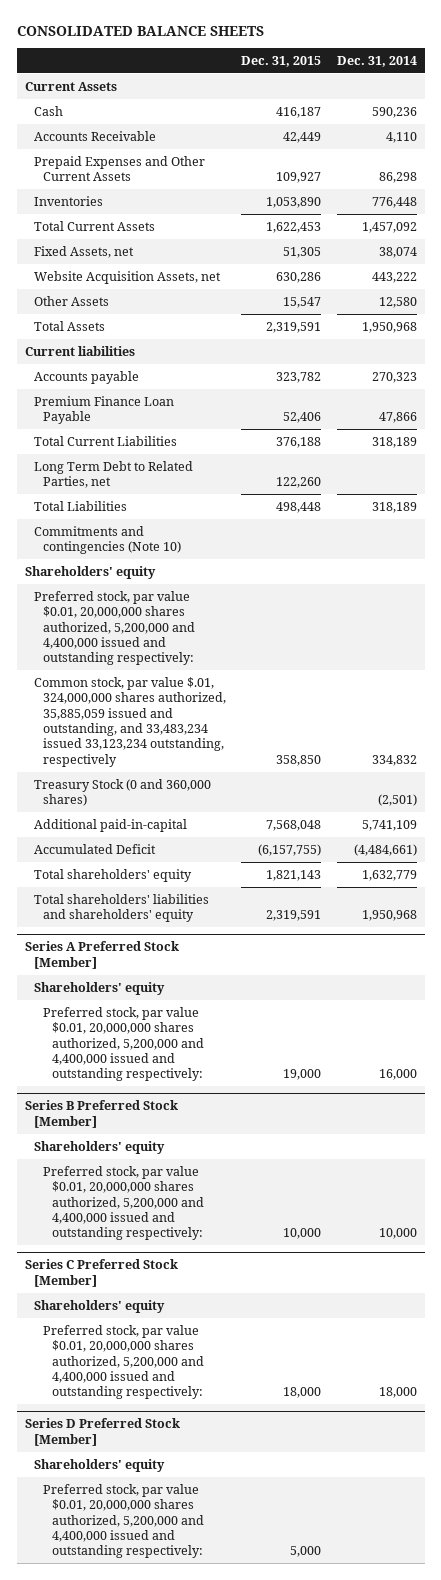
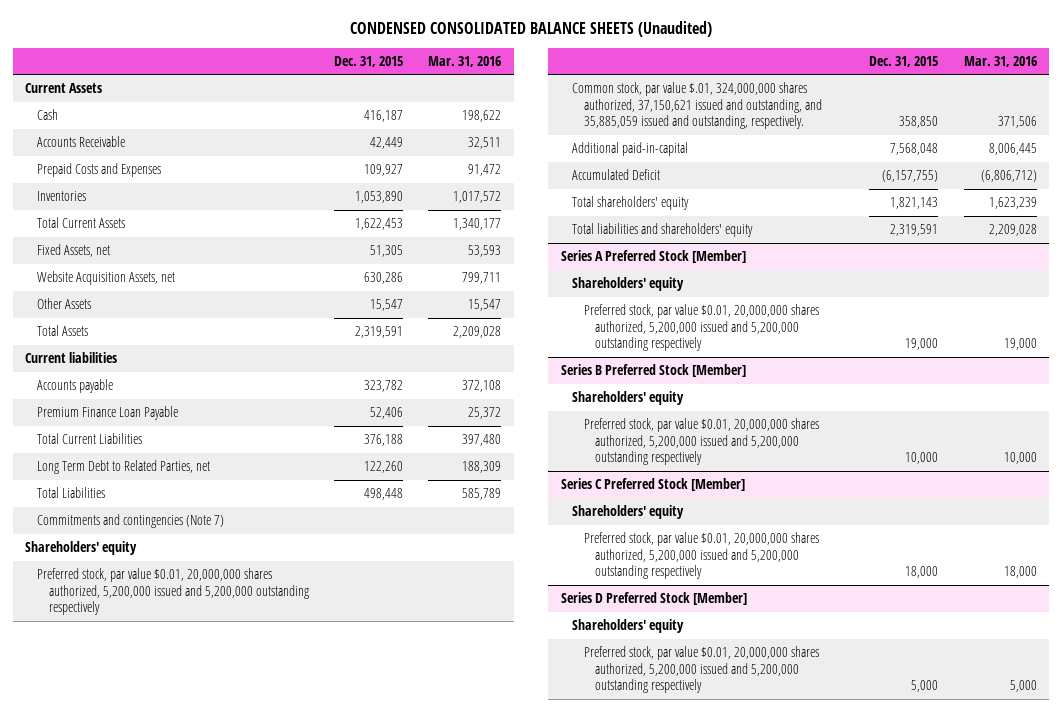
[16,25,264,36] CONSOLIDATED BALANCE SHEETS -> [350,21,713,38] CONDENSED CONSOLIDATED BALANCE SHEETS (Unaudited)
[336,55,417,67] Dec. 31, 2014 -> none
none -> [428,55,502,67] Mar. 31, 2016
[33,155,205,182] Prepaid Expenses and Other Current Assets -> [36,163,161,178] Prepaid Costs and Expenses
[33,525,181,555] Commitments and contingencies (Note 10) -> [36,514,224,529] Commitments and contingencies (Note 7)
[33,778,211,807] Treasury Stock (0 and 360,000 shares) -> none
[33,590,195,666] Preferred stock, par value $0.01, 20,000,000 shares authorized, 5,200,000 and 4,400,000 issued and outstanding respectively: -> [36,568,309,616] Preferred stock, par value $0.01, 20,000,000 shares authorized, 5,200,000 issued and 5,200,000 outstanding respectively
[33,676,226,767] Common stock, par value $.01, 324,000,000 shares authorized, 35,885,059 issued and outstanding, and 33,483,234 issued 33,123,234 outstanding, respectively -> [572,82,822,130] Common stock, par value $.01, 324,000,000 shares authorized, 37,150,621 issued and outstanding, and 35,885,059 issued and outstanding, respectively.
[33,893,209,923] Total shareholders' liabilities and shareholders' equity -> [572,223,754,238] Total liabilities and shareholders' equity
[42,1006,205,1082] Preferred stock, par value $0.01, 20,000,000 shares authorized, 5,200,000 and 4,400,000 issued and outstanding respectively: -> [583,304,819,352] Preferred stock, par value $0.01, 20,000,000 shares authorized, 5,200,000 issued and 5,200,000 outstanding respectively
[42,1165,205,1241] Preferred stock, par value $0.01, 20,000,000 shares authorized, 5,200,000 and 4,400,000 issued and outstanding respectively: -> [583,418,819,466] Preferred stock, par value $0.01, 20,000,000 shares authorized, 5,200,000 issued and 5,200,000 outstanding respectively
[42,1324,205,1400] Preferred stock, par value $0.01, 20,000,000 shares authorized, 5,200,000 and 4,400,000 issued and outstanding respectively: -> [583,532,819,580] Preferred stock, par value $0.01, 20,000,000 shares authorized, 5,200,000 issued and 5,200,000 outstanding respectively
[42,1483,205,1559] Preferred stock, par value $0.01, 20,000,000 shares authorized, 5,200,000 and 4,400,000 issued and outstanding respectively: -> [583,646,819,694] Preferred stock, par value $0.01, 20,000,000 shares authorized, 5,200,000 issued and 5,200,000 outstanding respectively

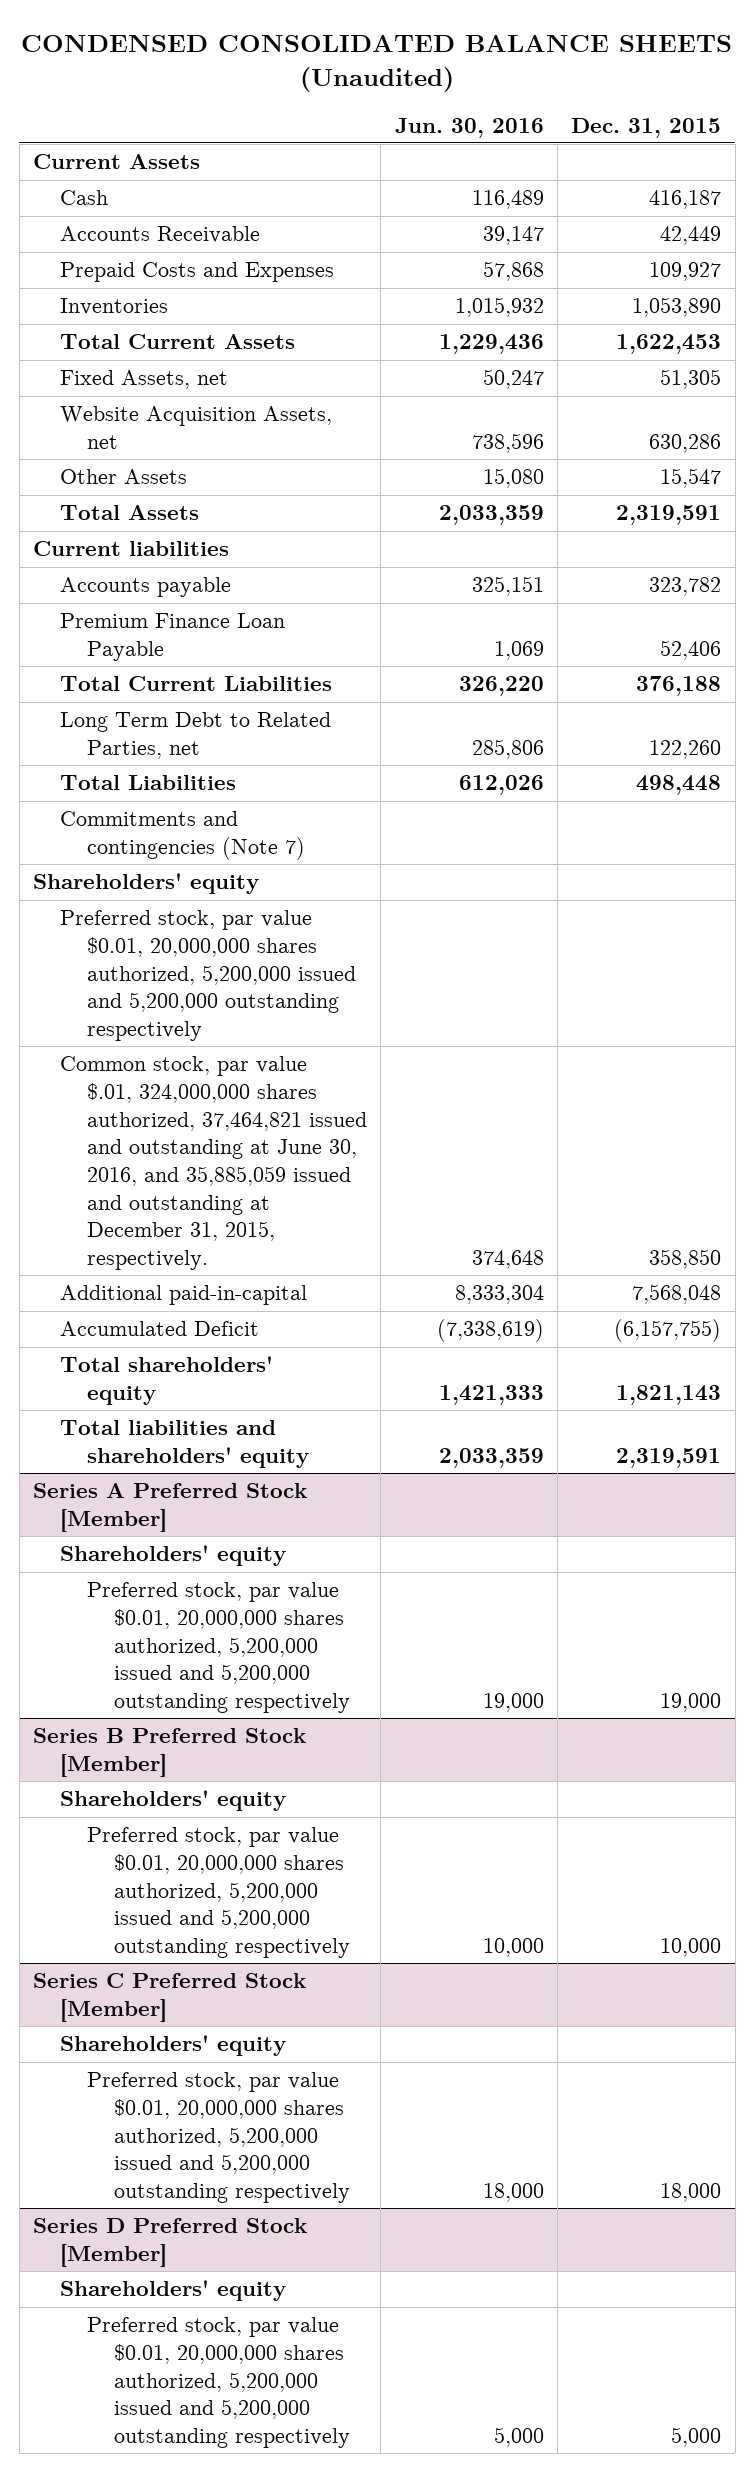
[428,55,502,67] Mar. 31, 2016 -> none
none -> [394,117,544,138] Jun. 30, 2016
[572,82,822,130] Common stock, par value $.01, 324,000,000 shares authorized, 37,150,621 issued and outstanding, and 35,885,059 issued and outstanding, respectively. -> [59,1056,367,1271] Common stock, par value $.01, 324,000,000 shares authorized, 37,464,821 issued and outstanding at June 30, 2016, and 35,885,059 issued and outstanding at December 31, 2015, respectively.

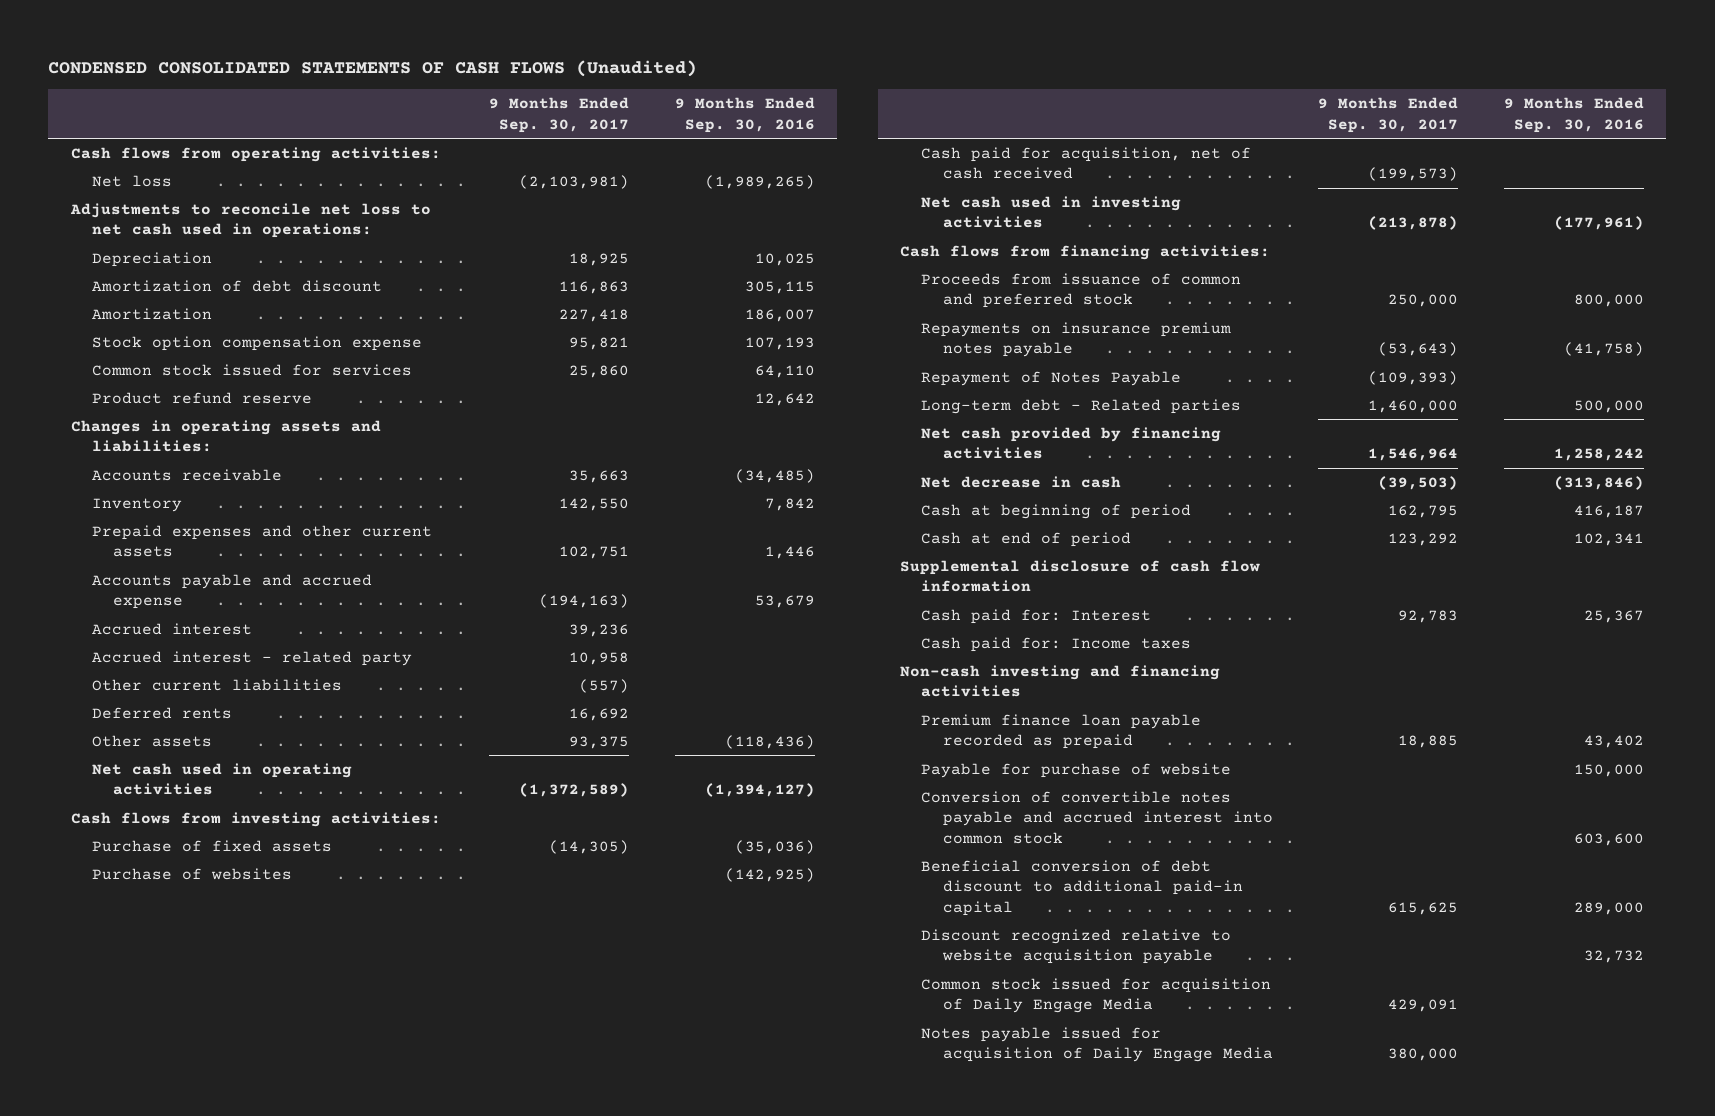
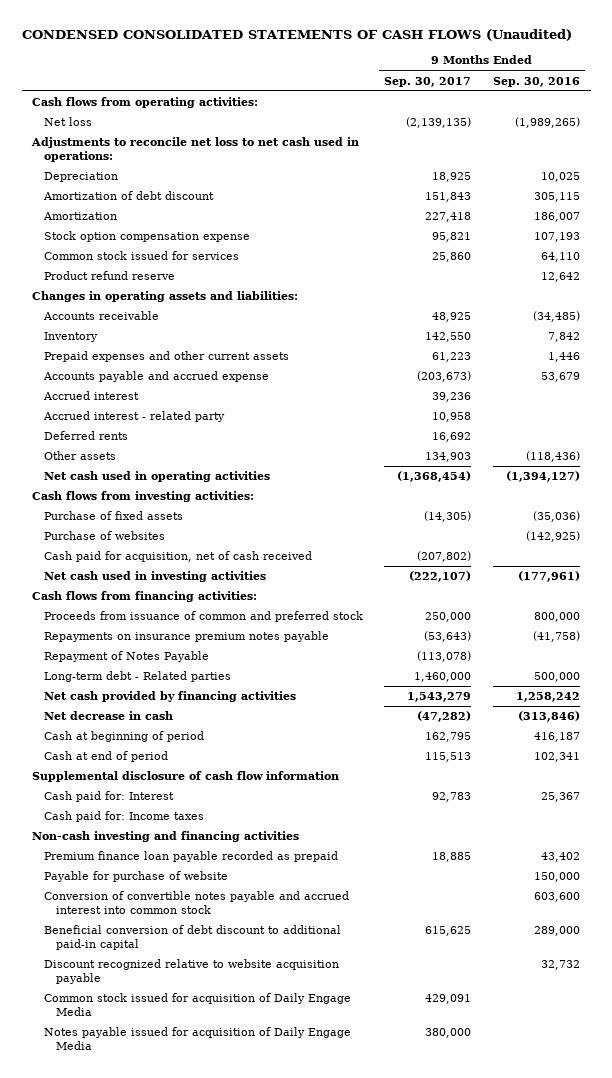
[519,174,630,189] (2,103,981) -> [406,117,472,129] (2,139,135)
[559,280,630,294] 116,863 -> [425,192,472,203] 151,843
[569,469,630,483] 35,663 -> [432,312,472,323] 48,925
[559,546,630,560] 102,751 -> [432,352,472,363] 61,223
[539,594,630,609] (194,163) -> [417,371,472,383] (203,673)
[92,678,343,691] Other current liabilities -> none
[569,735,630,749] 93,375 -> [425,452,472,463] 134,903
[519,783,630,798] (1,372,589) -> [397,471,472,483] (1,368,454)
[1368,167,1459,182] (199,573) -> [417,551,472,563] (207,802)
[1368,216,1459,231] (213,878) -> [409,571,472,583] (222,107)
[1368,370,1459,385] (109,393) -> [417,651,472,663] (113,078)
[1368,448,1459,462] 1,546,964 -> [407,692,472,703] 1,543,279
[1378,475,1459,490] (39,503) -> [417,711,472,723] (47,282)
[1388,532,1459,546] 123,292 -> [425,752,472,763] 115,513

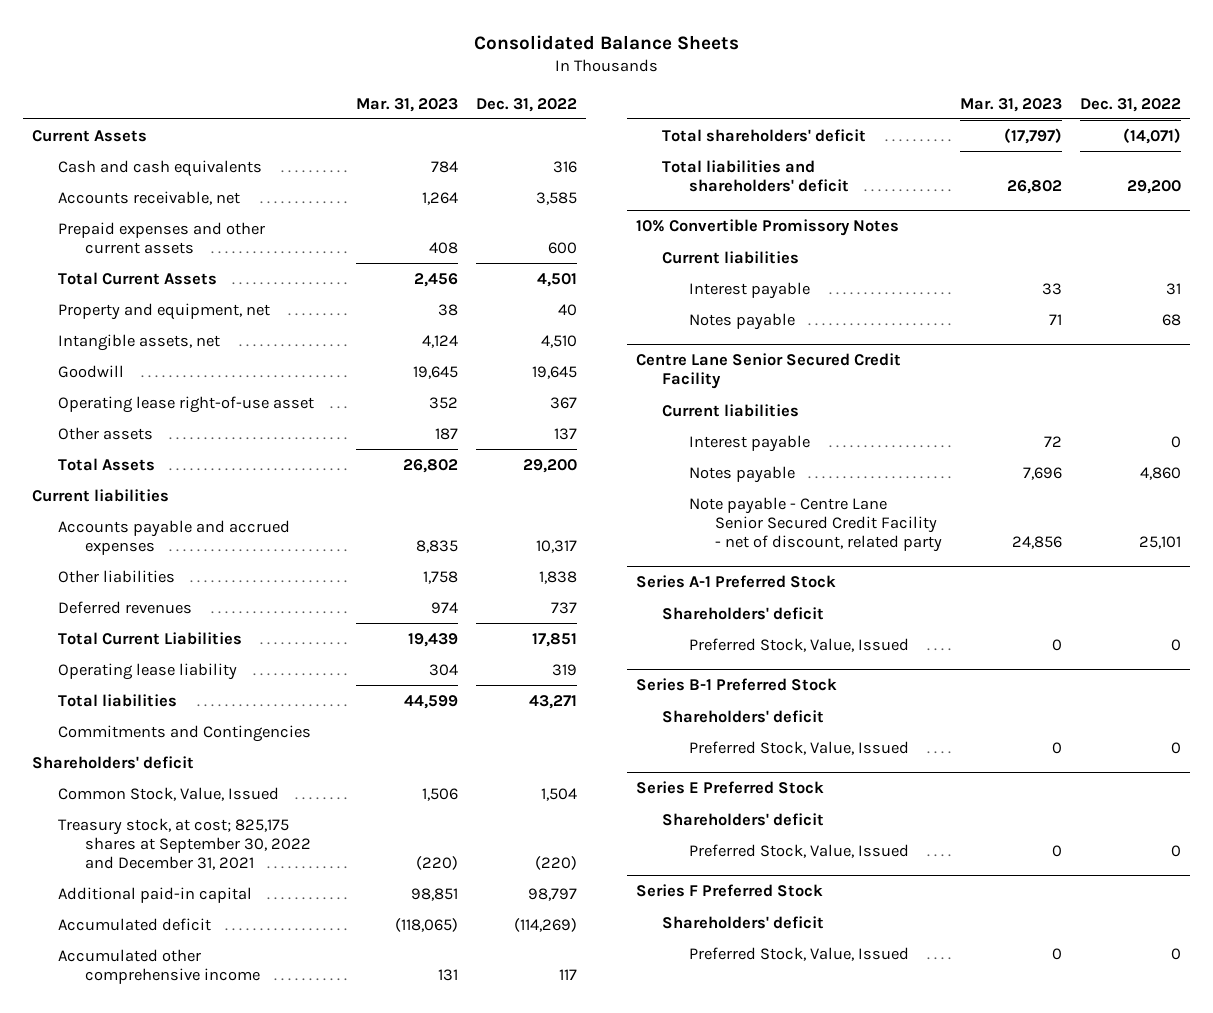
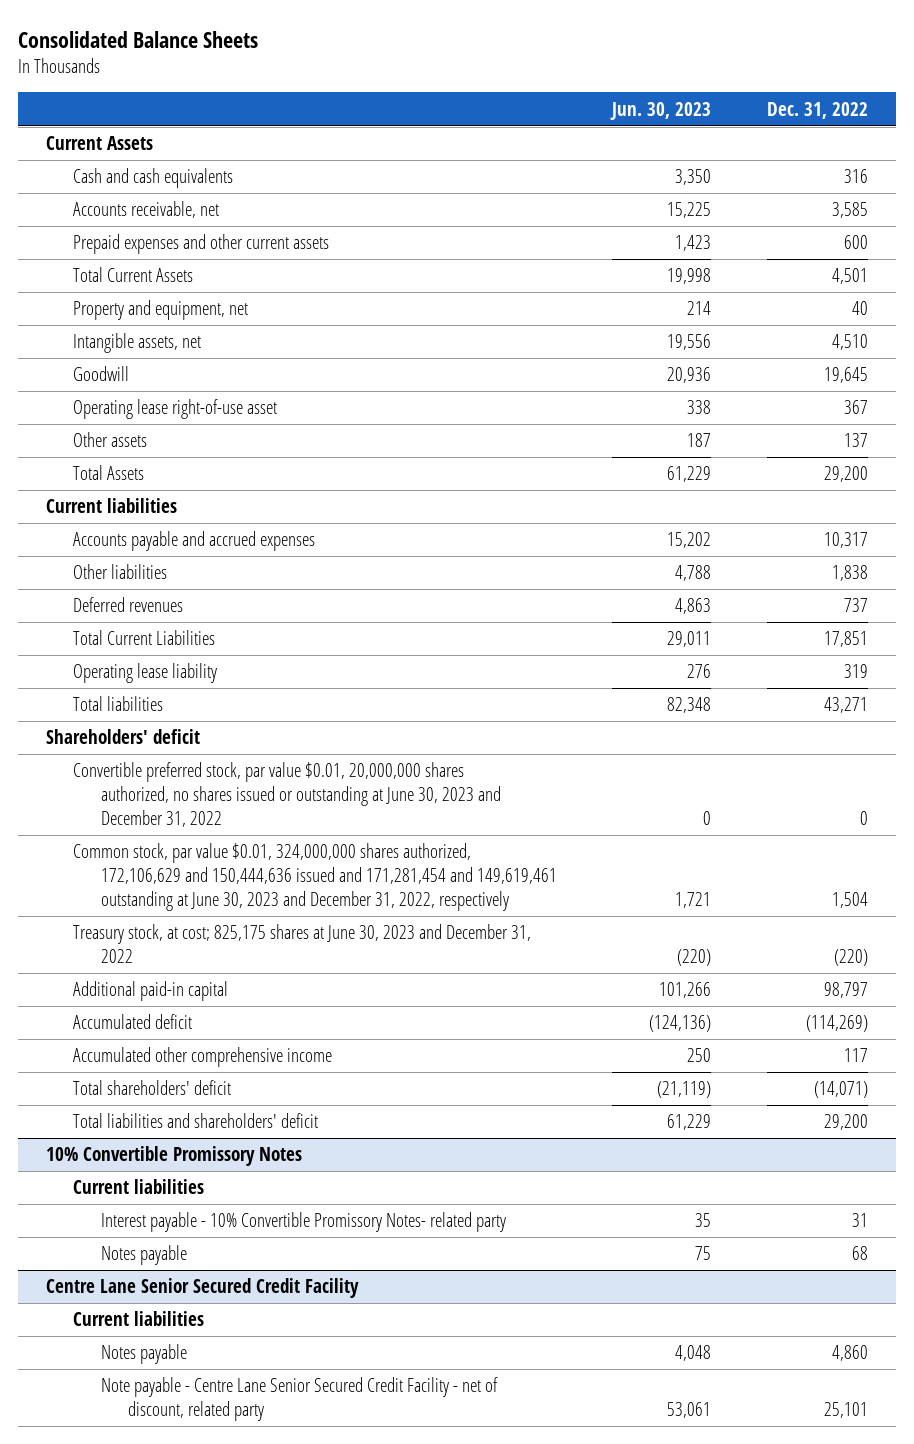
[355,97,458,112] Mar. 31, 2023 -> none
none -> [610,101,712,120] Jun. 30, 2023
[58,724,312,742] Commitments and Contingencies -> none
none -> [73,762,501,827] Convertible preferred stock, par value $0.01, 20,000,000 shares authorized, no shares issued or outstanding at June 30, 2023 and December 31, 2022
[58,786,280,801] Common Stock, Value, Issued -> [73,843,557,911] Common stock, par value $0.01, 324,000,000 shares authorized, 172,106,629 and 150,444,636 issued and 171,281,454 and 149,619,461 outstanding at June 30, 2023 and December 31, 2022, respectively
[58,817,311,870] Treasury stock, at cost; 825,175 shares at September 30, 2022 and December 31, 2021 -> [73,924,532,964] Treasury stock, at cost; 825,175 shares at June 30, 2023 and December 31, 2022
[688,281,810,299] Interest payable -> [100,1212,506,1233] Interest payable - 10% Convertible Promissory Notes- related party
[688,434,810,452] Interest payable -> none
[636,575,837,589] Series A-1 Preferred Stock -> none
[662,606,825,620] Shareholders' deficit -> none
[688,637,909,652] Preferred Stock, Value, Issued -> none
[636,678,838,692] Series B-1 Preferred Stock -> none
[662,709,825,723] Shareholders' deficit -> none
[688,740,909,755] Preferred Stock, Value, Issued -> none
[636,781,825,795] Series E Preferred Stock -> none
[662,812,825,826] Shareholders' deficit -> none
[688,843,909,858] Preferred Stock, Value, Issued -> none
[636,884,824,898] Series F Preferred Stock -> none
[662,915,825,929] Shareholders' deficit -> none
[688,946,909,961] Preferred Stock, Value, Issued -> none

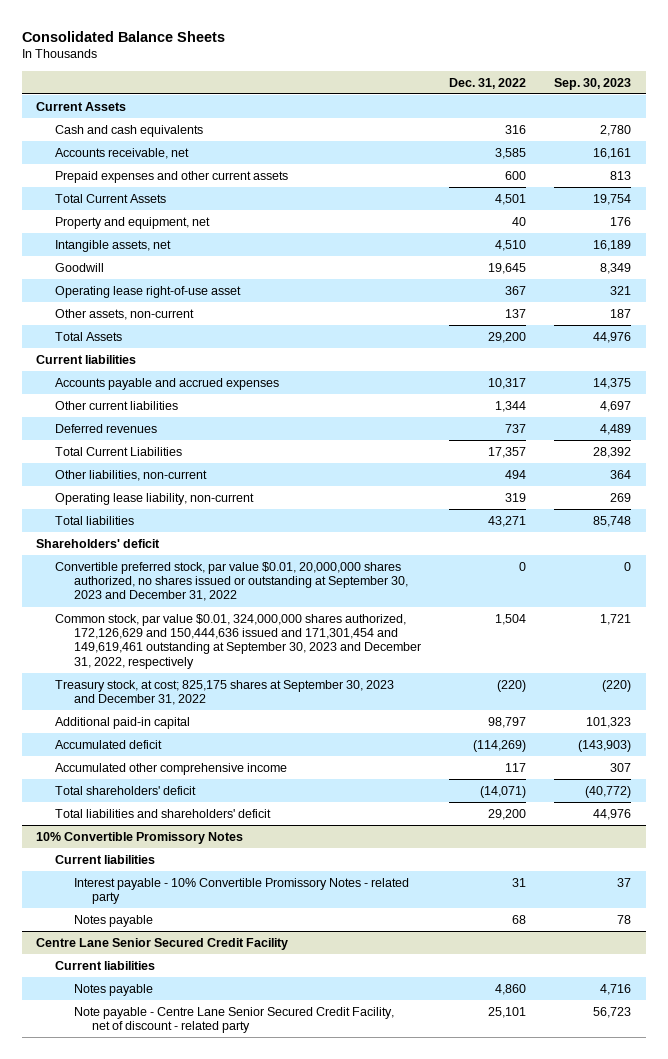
[610,101,712,120] Jun. 30, 2023 -> none
none -> [554,77,632,90] Sep. 30, 2023
[73,432,148,448] Other assets -> [55,308,195,320] Other assets, non-current
[73,564,168,580] Other liabilities -> [55,400,179,410] Other current liabilities
[831,565,868,582] 1,838 -> [495,400,527,412] 1,344
[823,631,868,648] 17,851 -> [488,446,527,458] 17,357
none -> [55,469,208,481] Other liabilities, non-current
[73,663,218,684] Operating lease liability -> [55,492,255,505] Operating lease liability, non-current
[73,762,501,827] Convertible preferred stock, par value $0.01, 20,000,000 shares authorized, no shares issued or outstanding at June 30, 2023 and December 31, 2022 -> [55,561,408,602] Convertible preferred stock, par value $0.01, 20,000,000 shares authorized, no shares issued or outstanding at September 30, 2023 and December 31, 2022
[73,843,557,911] Common stock, par value $0.01, 324,000,000 shares authorized, 172,106,629 and 150,444,636 issued and 171,281,454 and 149,619,461 outstanding at June 30, 2023 and December 31, 2022, respectively -> [55,613,421,669] Common stock, par value $0.01, 324,000,000 shares authorized, 172,126,629 and 150,444,636 issued and 171,301,454 and 149,619,461 outstanding at September 30, 2023 and December 31, 2022, respectively
[73,924,532,964] Treasury stock, at cost; 825,175 shares at June 30, 2023 and December 31, 2022 -> [55,679,395,706] Treasury stock, at cost; 825,175 shares at September 30, 2023 and December 31, 2022
[100,1212,506,1233] Interest payable - 10% Convertible Promissory Notes- related party -> [73,877,409,905] Interest payable - 10% Convertible Promissory Notes - related party
[100,1377,498,1422] Note payable - Centre Lane Senior Secured Credit Facility - net of discount, related party -> [73,1006,394,1034] Note payable - Centre Lane Senior Secured Credit Facility, net of discount - related party

